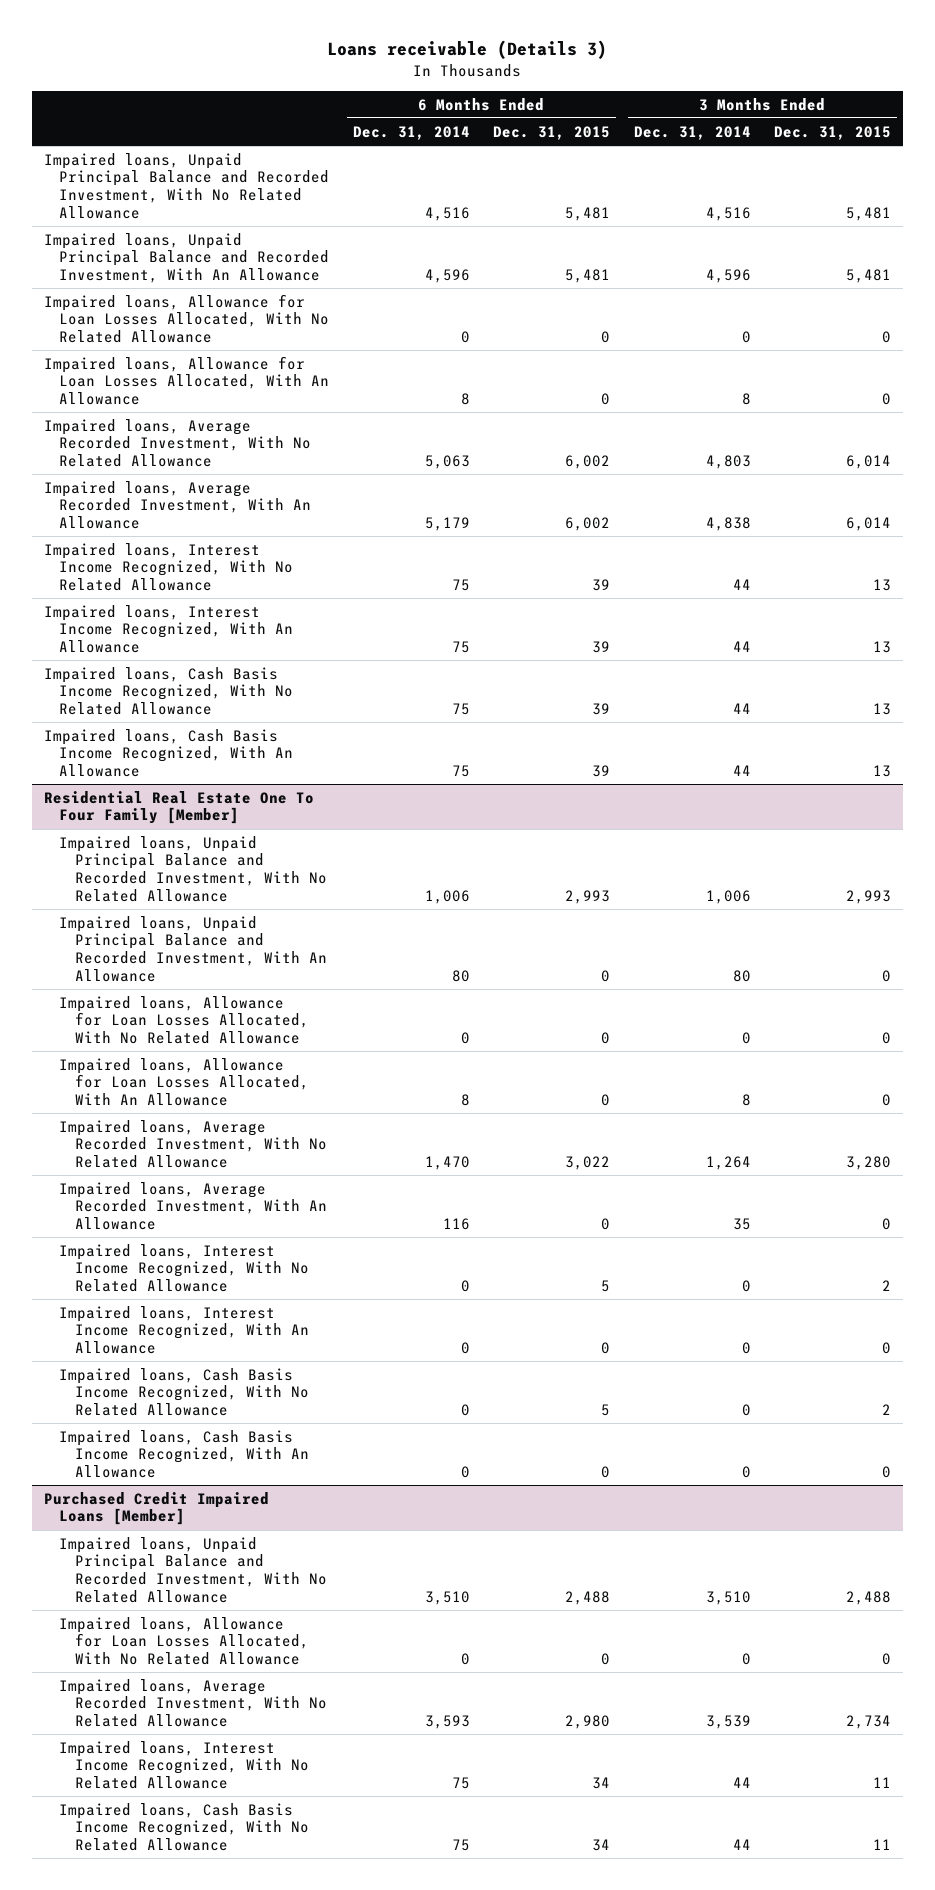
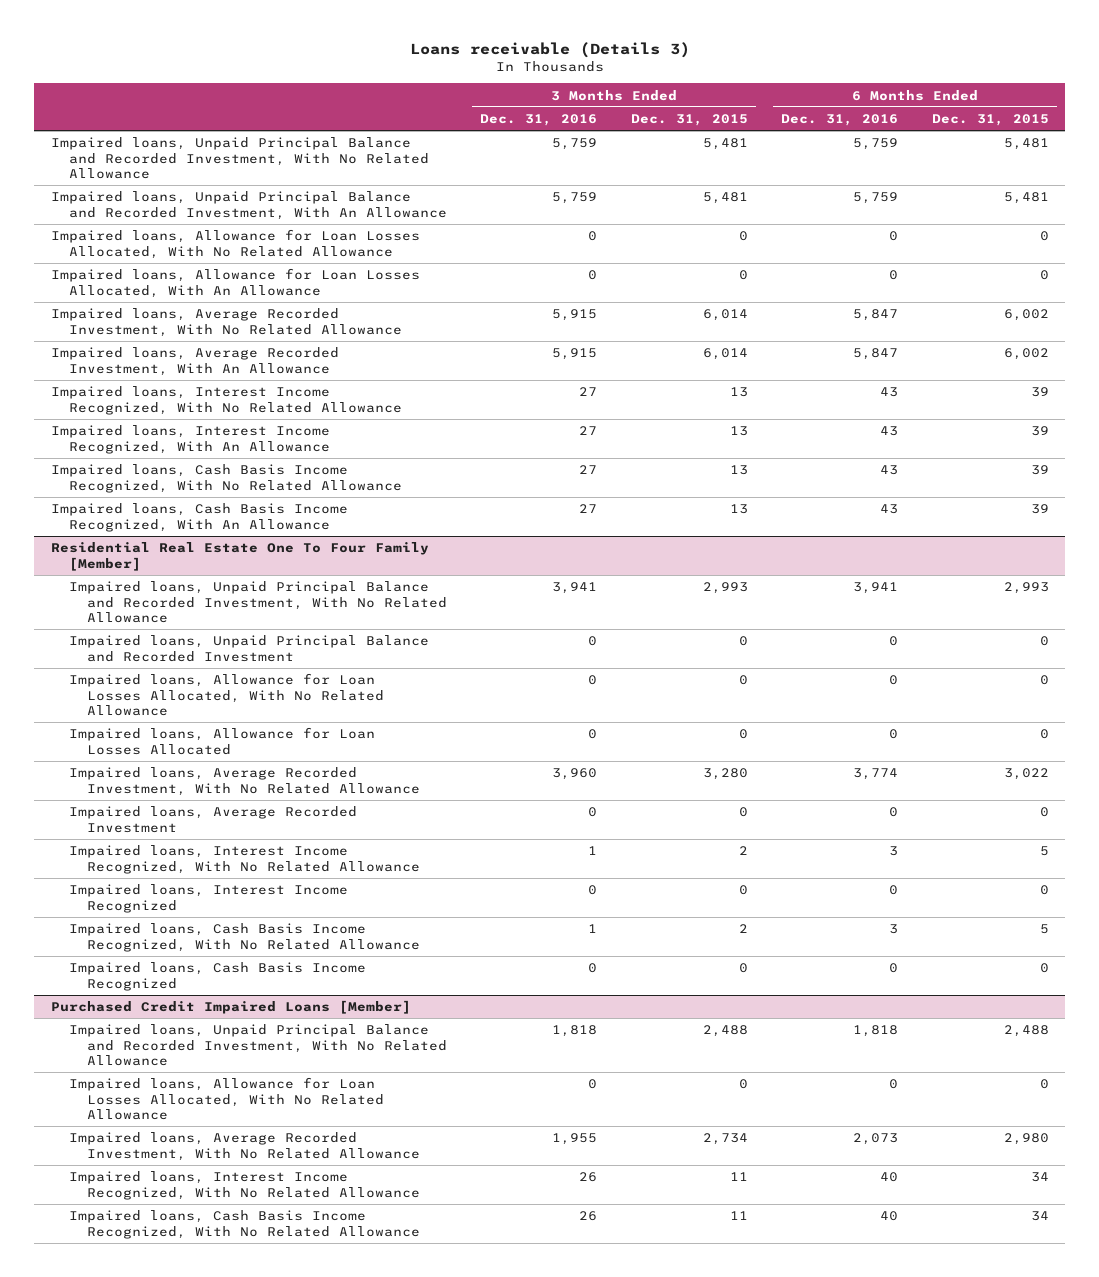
[352,125,470,140] Dec. 31, 2014 -> none
[633,125,751,140] Dec. 31, 2014 -> none
none -> [480,114,598,127] Dec. 31, 2016
none -> [781,114,899,127] Dec. 31, 2016
[59,915,327,982] Impaired loans, Unpaid Principal Balance and Recorded Investment, With An Allowance -> [68,635,429,662] Impaired loans, Unpaid Principal Balance and Recorded Investment
[59,1057,309,1106] Impaired loans, Allowance for Loan Losses Allocated, With An Allowance -> [68,727,375,755] Impaired loans, Allowance for Loan Losses Allocated
[59,1181,327,1230] Impaired loans, Average Recorded Investment, With An Allowance -> [68,806,357,833] Impaired loans, Average Recorded Investment
[59,1305,309,1354] Impaired loans, Interest Income Recognized, With An Allowance -> [68,884,348,913] Impaired loans, Interest Income Recognized
[59,1429,309,1478] Impaired loans, Cash Basis Income Recognized, With An Allowance -> [68,962,366,991] Impaired loans, Cash Basis Income Recognized

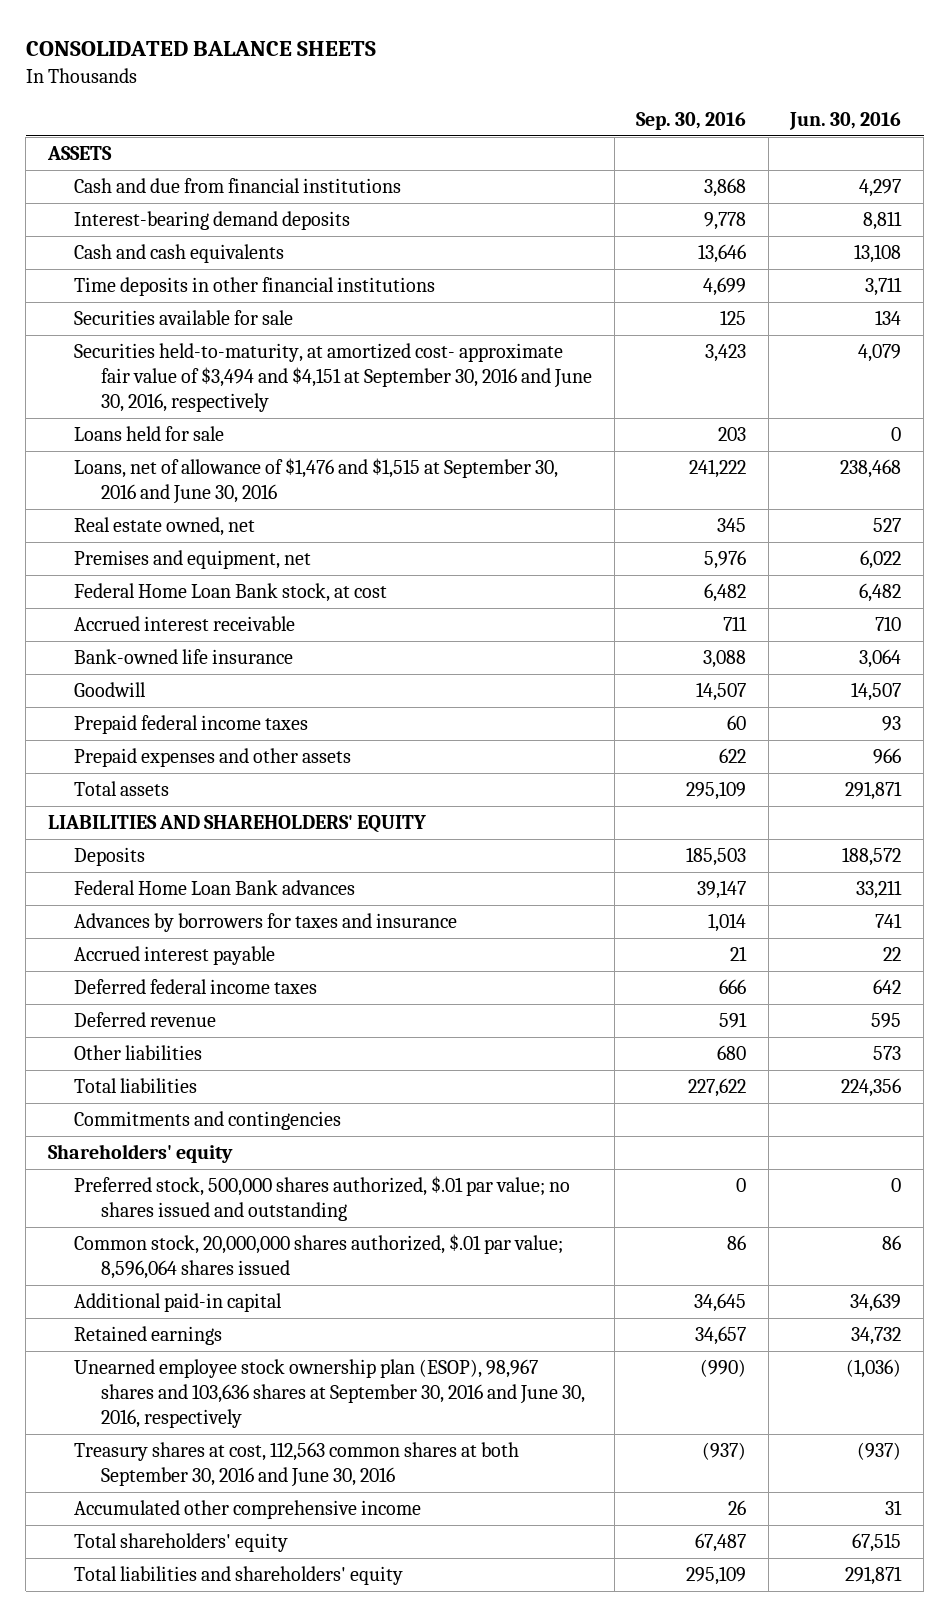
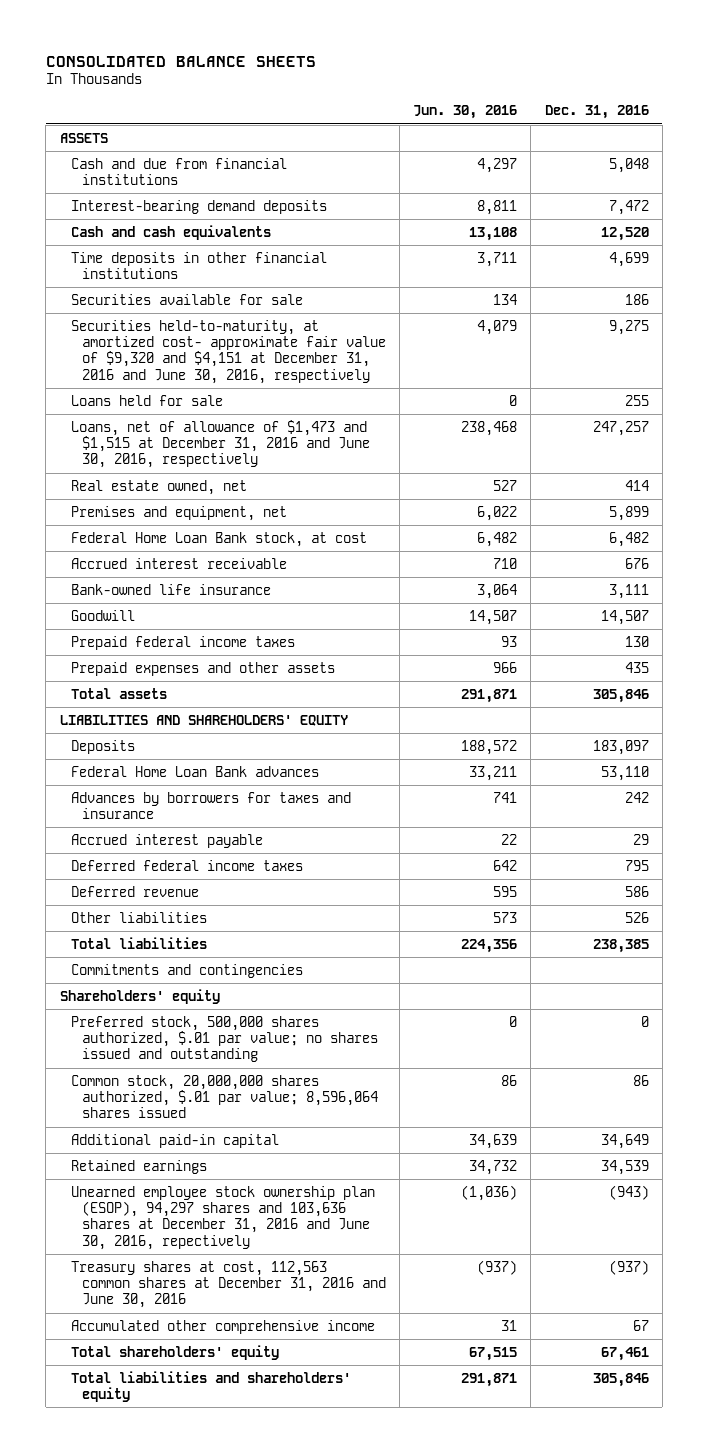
[636,111,747,130] Sep. 30, 2016 -> none
none -> [544,105,649,120] Dec. 31, 2016
[74,343,593,413] Securities held-to-maturity, at amortized cost- approximate fair value of $3,494 and $4,151 at September 30, 2016 and June 30, 2016, respectively -> [70,319,387,384] Securities held-to-maturity, at amortized cost- approximate fair value of $9,320 and $4,151 at December 31, 2016 and June 30, 2016, respectively
[74,458,559,505] Loans, net of allowance of $1,476 and $1,515 at September 30, 2016 and June 30, 2016 -> [70,419,371,469] Loans, net of allowance of $1,473 and $1,515 at December 31, 2016 and June 30, 2016, respectively
[74,1359,586,1429] Unearned employee stock ownership plan (ESOP), 98,967 shares and 103,636 shares at September 30, 2016 and June 30, 2016, respectively -> [70,1185,375,1250] Unearned employee stock ownership plan (ESOP), 94,297 shares and 103,636 shares at December 31, 2016 and June 30, 2016, repectively
[74,1442,520,1488] Treasury shares at cost, 112,563 common shares at both September 30, 2016 and June 30, 2016 -> [70,1260,387,1309] Treasury shares at cost, 112,563 common shares at December 31, 2016 and June 30, 2016

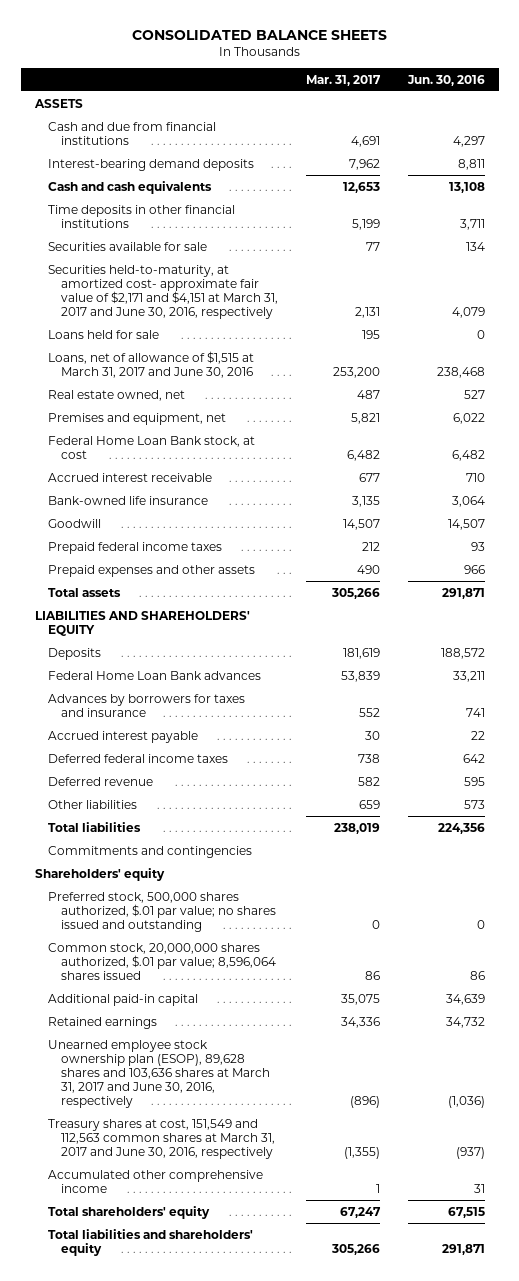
[544,105,649,120] Dec. 31, 2016 -> none
none -> [306,74,382,86] Mar. 31, 2017
[70,319,387,384] Securities held-to-maturity, at amortized cost- approximate fair value of $9,320 and $4,151 at December 31, 2016 and June 30, 2016, respectively -> [47,264,279,319] Securities held-to-maturity, at amortized cost- approximate fair value of $2,171 and $4,151 at March 31, 2017 and June 30, 2016, respectively
[70,419,371,469] Loans, net of allowance of $1,473 and $1,515 at December 31, 2016 and June 30, 2016, respectively -> [47,350,254,378] Loans, net of allowance of $1,515 at March 31, 2017 and June 30, 2016
[70,1185,375,1250] Unearned employee stock ownership plan (ESOP), 94,297 shares and 103,636 shares at December 31, 2016 and June 30, 2016, repectively -> [47,1039,271,1108] Unearned employee stock ownership plan (ESOP), 89,628 shares and 103,636 shares at March 31, 2017 and June 30, 2016, respectively
[70,1260,387,1309] Treasury shares at cost, 112,563 common shares at December 31, 2016 and June 30, 2016 -> [47,1118,276,1159] Treasury shares at cost, 151,549 and 112,563 common shares at March 31, 2017 and June 30, 2016, respectively

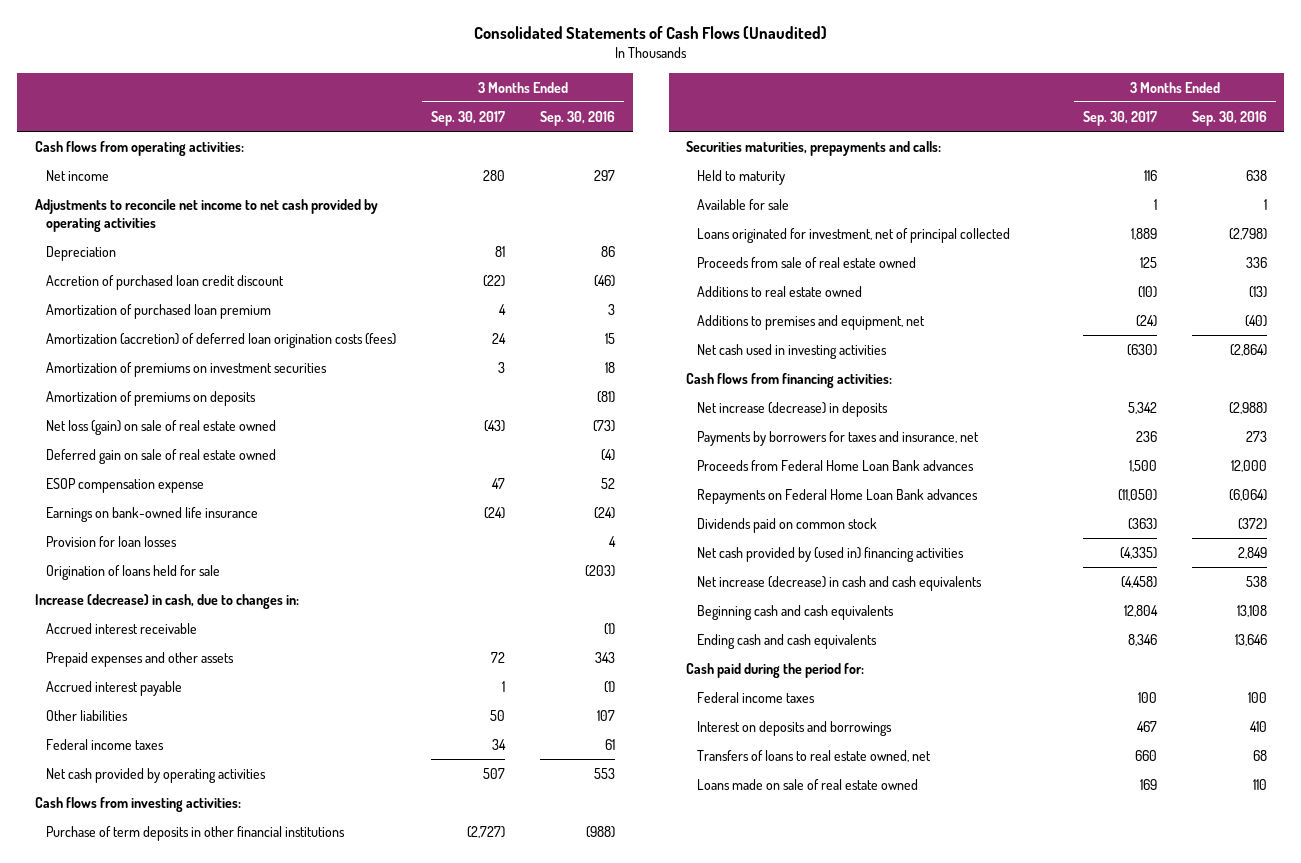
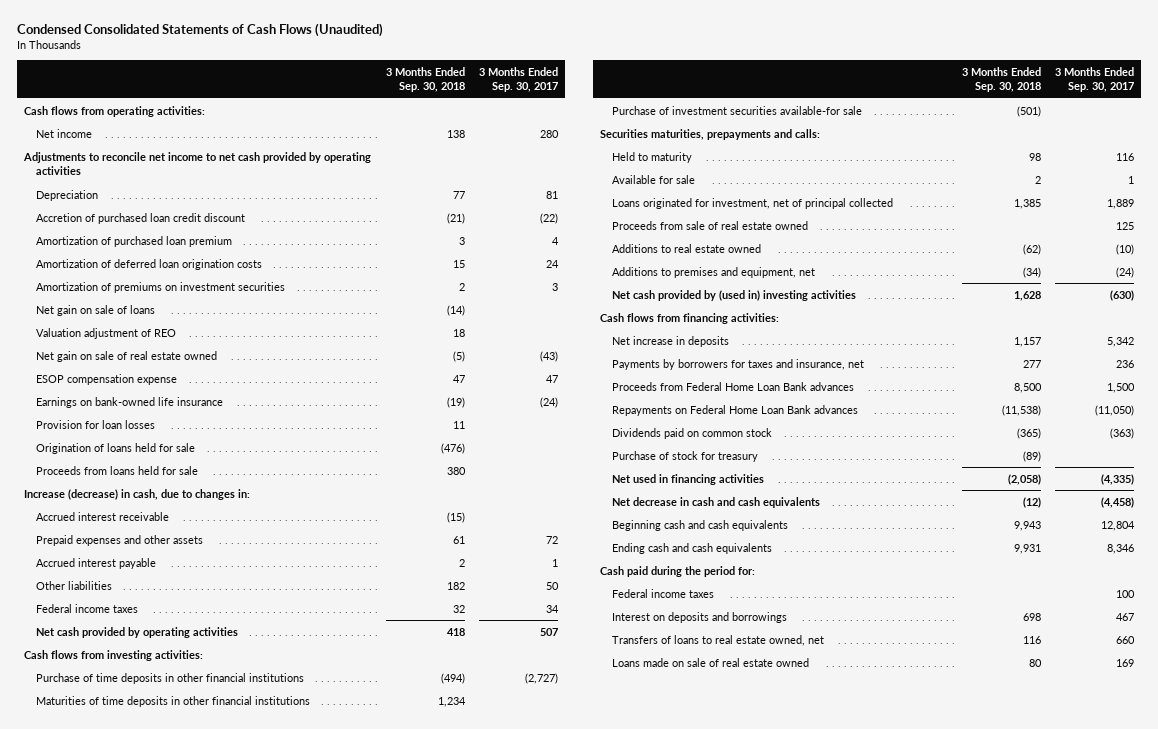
[473,26,827,40] Consolidated Statements of Cash Flows (Unaudited) -> [16,23,383,38] Condensed Consolidated Statements of Cash Flows (Unaudited)
[540,110,616,126] Sep. 30, 2016 -> none
none -> [385,66,465,93] 3 Months Ended Sep. 30, 2018
[46,332,397,348] Amortization (accretion) of deferred loan origination costs (fees) -> [36,258,263,270] Amortization of deferred loan origination costs
[46,390,257,406] Amortization of premiums on deposits -> none
[46,448,277,464] Deferred gain on sale of real estate owned -> none
none -> [36,304,156,316] Net gain on sale of loans
none -> [36,327,177,339] Valuation adjustment of REO
[46,419,277,435] Net loss (gain) on sale of real estate owned -> [36,350,218,362] Net gain on sale of real estate owned
none -> [36,465,199,475] Proceeds from loans held for sale
[46,825,346,841] Purchase of term deposits in other financial institutions -> [36,672,305,684] Purchase of time deposits in other financial institutions
none -> [36,695,311,707] Maturities of time deposits in other financial institutions
none -> [612,105,863,115] Purchase of investment securities available-for sale
[697,343,888,359] Net cash used in investing activities -> [612,289,857,301] Net cash provided by (used in) investing activities
[697,401,889,417] Net increase (decrease) in deposits -> [612,335,730,347] Net increase in deposits
none -> [612,450,759,462] Purchase of stock for treasury
[697,546,965,562] Net cash provided by (used in) financing activities -> [612,473,765,485] Net used in financing activities
[697,575,983,591] Net increase (decrease) in cash and cash equivalents -> [612,496,821,508] Net decrease in cash and cash equivalents

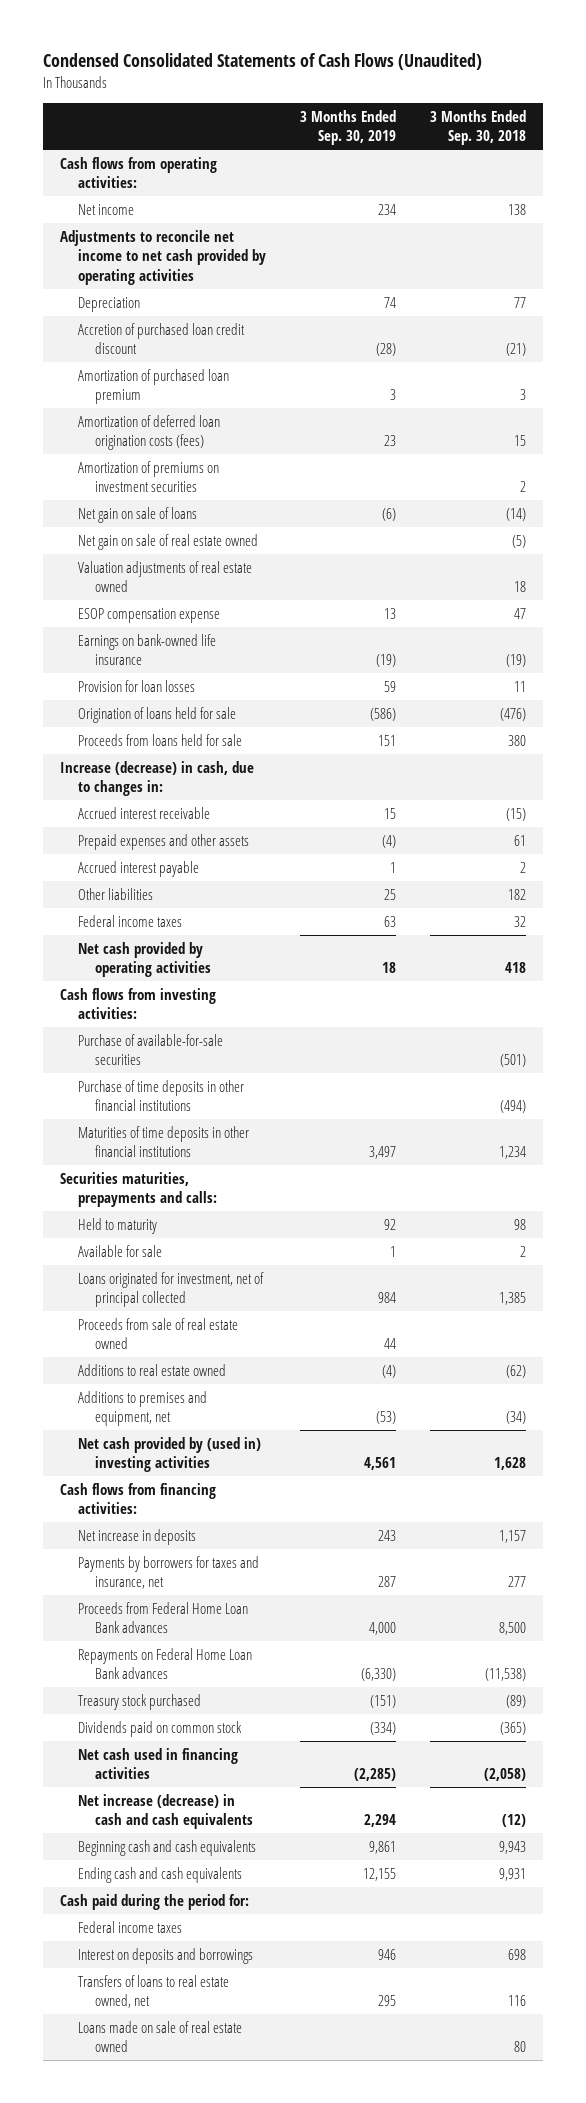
[479,66,559,93] 3 Months Ended Sep. 30, 2017 -> none
none -> [299,109,396,146] 3 Months Ended Sep. 30, 2019
[36,258,263,270] Amortization of deferred loan origination costs -> [77,414,220,451] Amortization of deferred loan origination costs (fees)
[36,327,177,339] Valuation adjustment of REO -> none
none -> [77,560,252,593] Valuation adjustments of real estate owned
none -> [77,1033,223,1066] Purchase of available-for-sale securities
[612,105,863,115] Purchase of investment securities available-for sale -> none
none -> [77,1693,201,1710] Treasury stock purchased
[612,450,759,462] Purchase of stock for treasury -> none
[612,473,765,485] Net used in financing activities -> [77,1747,238,1780] Net cash used in financing activities
[612,496,821,508] Net decrease in cash and cash equivalents -> [77,1793,254,1830] Net increase (decrease) in cash and cash equivalents

